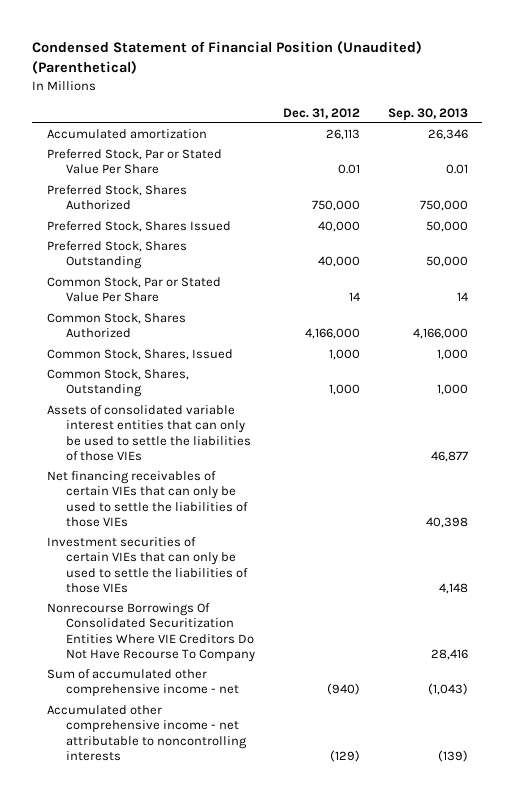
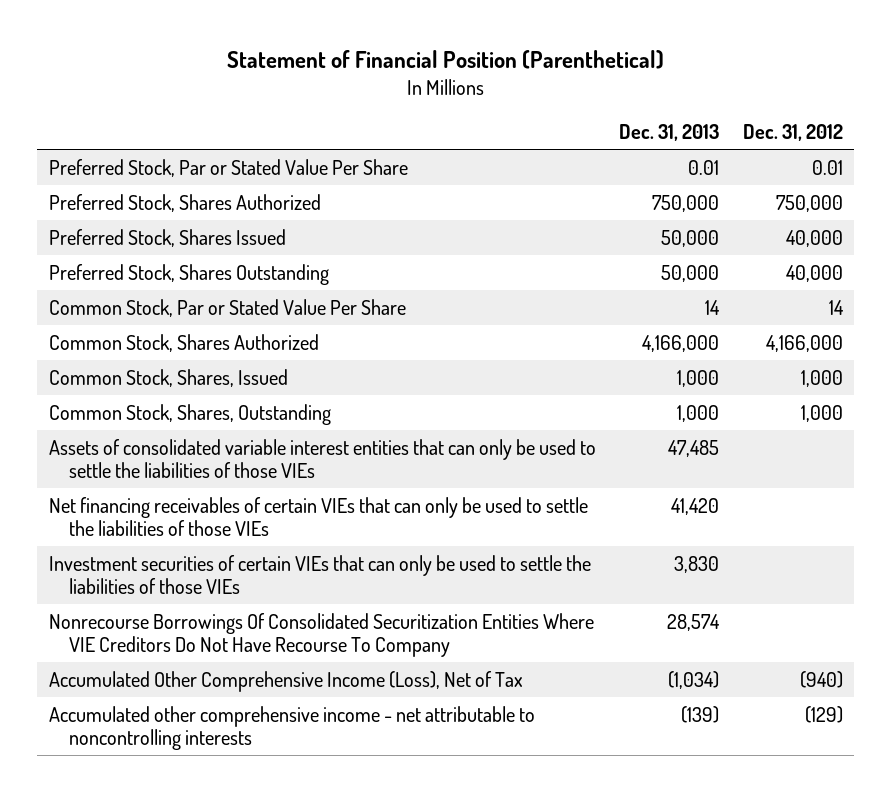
[32,41,423,75] Condensed Statement of Financial Position (Unaudited) (Parenthetical) -> [226,50,664,70] Statement of Financial Position (Parenthetical)
[388,107,469,121] Sep. 30, 2013 -> none
none -> [619,124,720,142] Dec. 31, 2013
[46,129,207,140] Accumulated amortization -> none
[46,669,239,698] Sum of accumulated other comprehensive income - net -> [49,670,524,692] Accumulated Other Comprehensive Income (Loss), Net of Tax

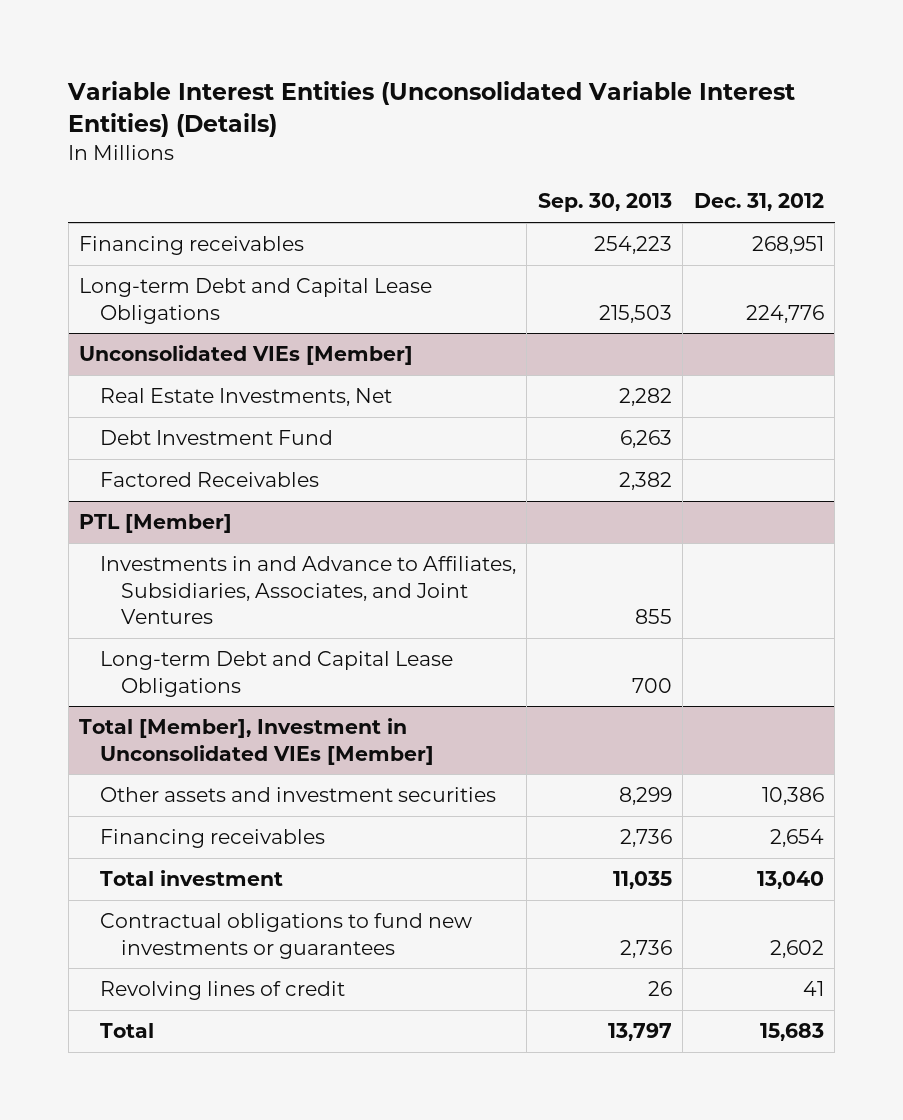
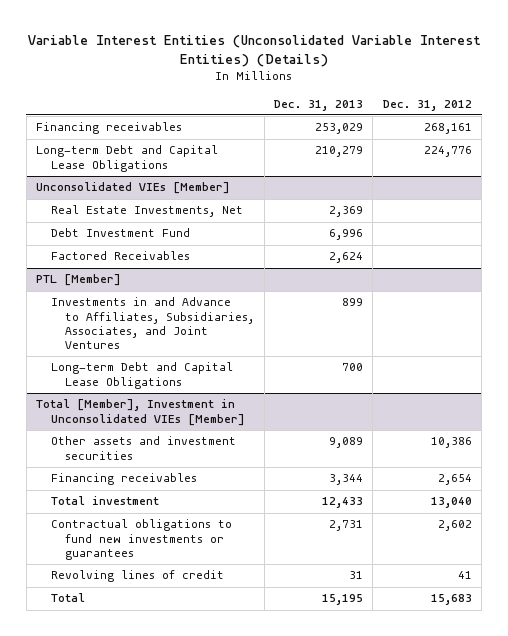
[537,193,672,213] Sep. 30, 2013 -> none
none -> [274,99,364,111] Dec. 31, 2013
[751,236,824,255] 268,951 -> [423,123,472,135] 268,161

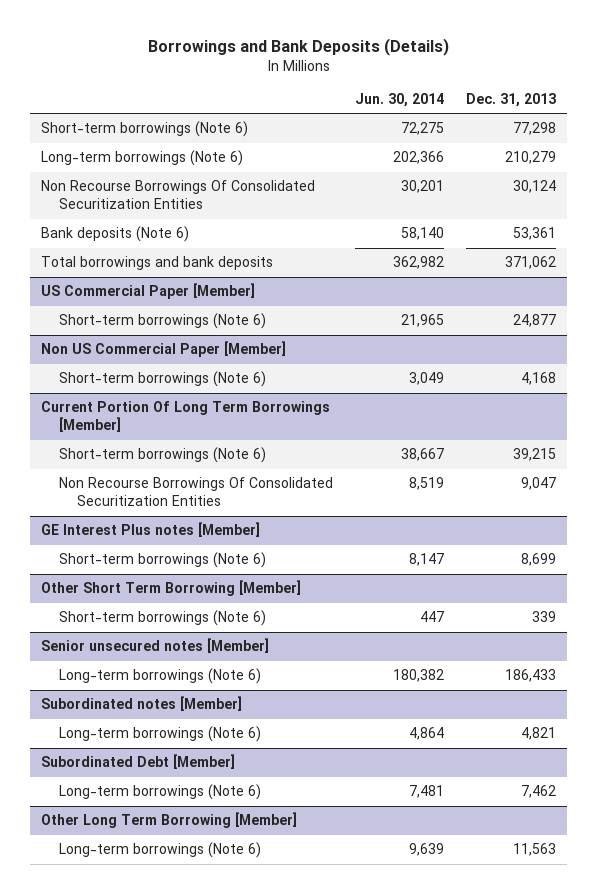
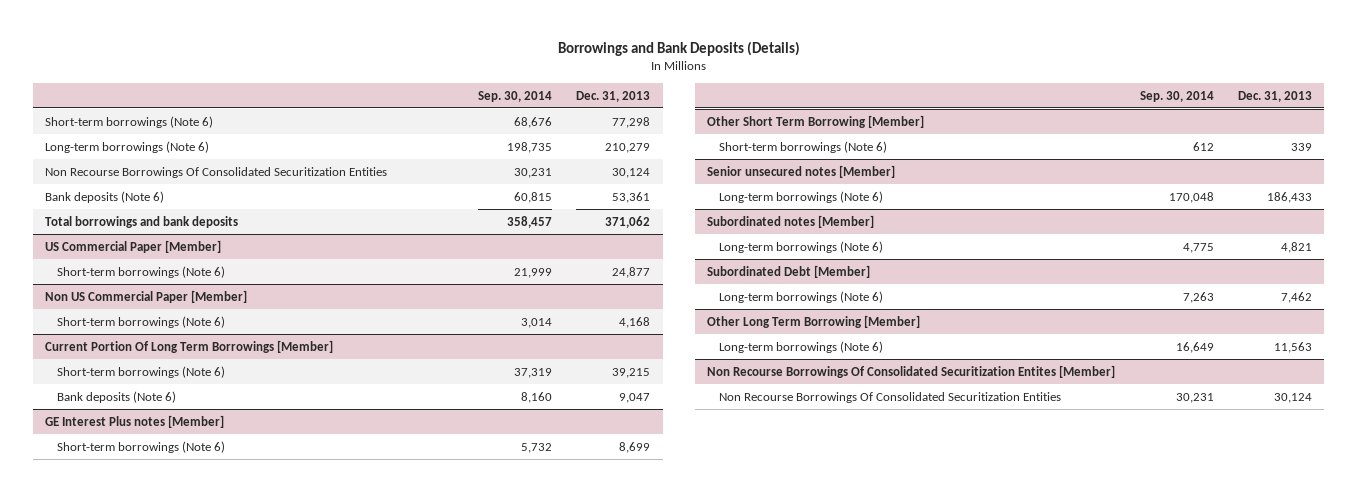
[355,93,445,108] Jun. 30, 2014 -> none
none -> [477,90,552,102] Sep. 30, 2014
[59,477,334,507] Non Recourse Borrowings Of Consolidated Securitization Entities -> [56,390,176,403] Bank deposits (Note 6)
none -> [707,364,1116,378] Non Recourse Borrowings Of Consolidated Securitization Entites [Member]
none -> [718,391,1061,403] Non Recourse Borrowings Of Consolidated Securitization Entities

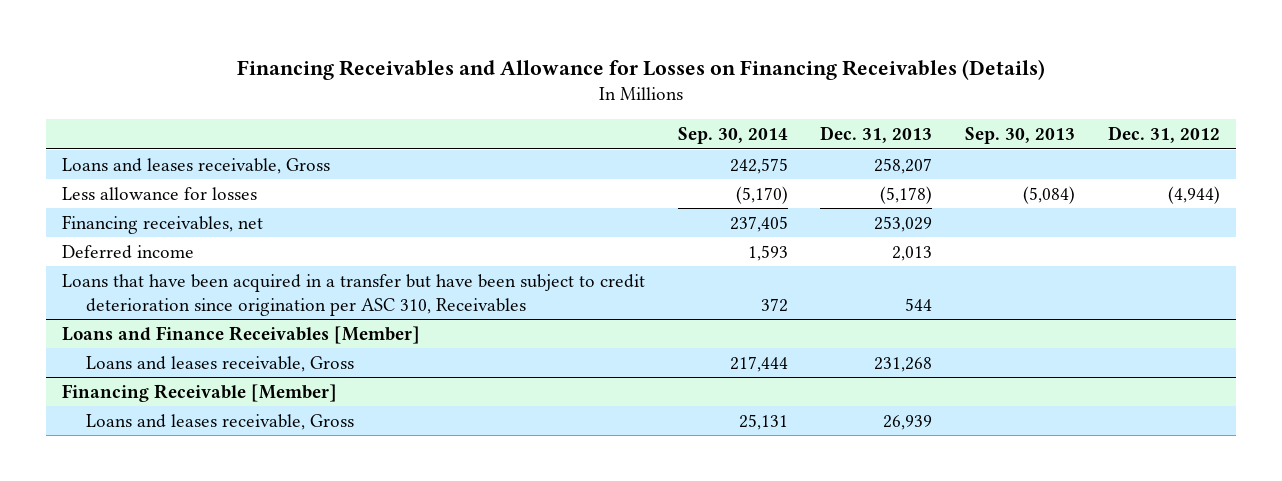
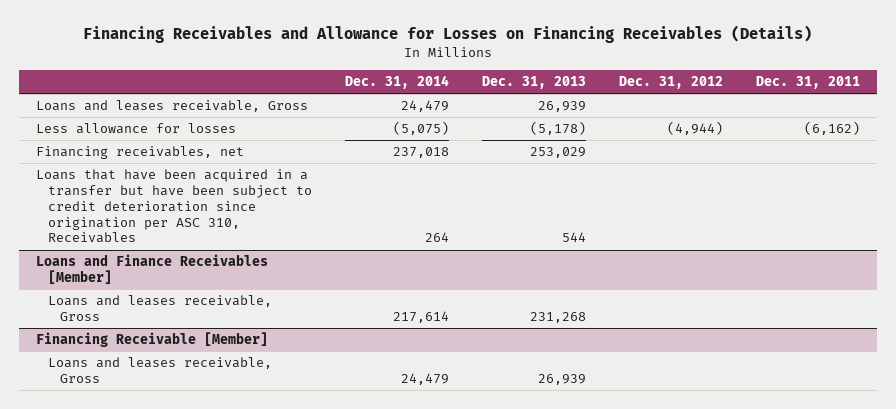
[677,126,788,144] Sep. 30, 2014 -> none
[965,126,1076,144] Sep. 30, 2013 -> none
none -> [344,74,449,89] Dec. 31, 2014
none -> [756,75,861,89] Dec. 31, 2011
[874,157,933,174] 258,207 -> [538,101,587,113] 26,939
[62,244,195,259] Deferred income -> none

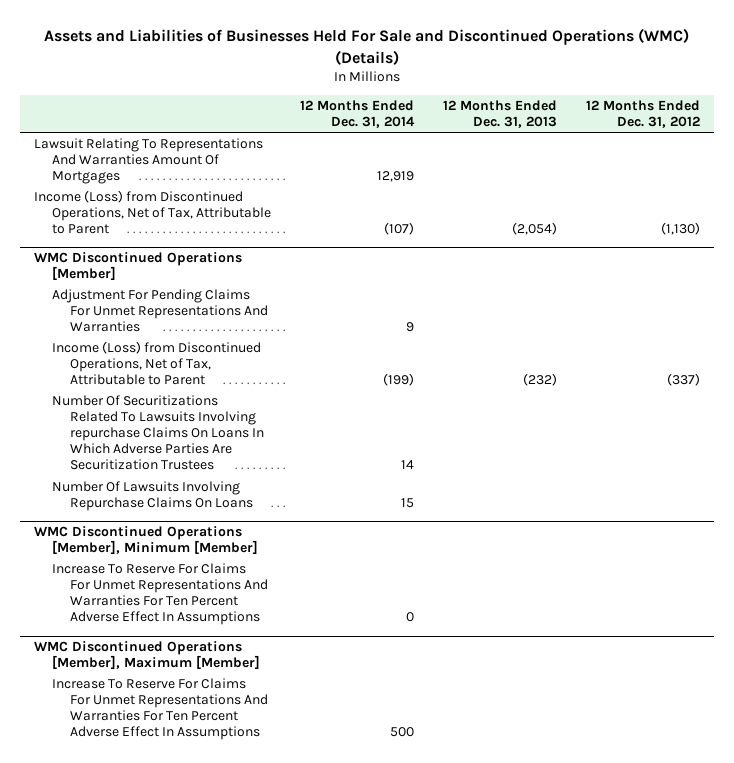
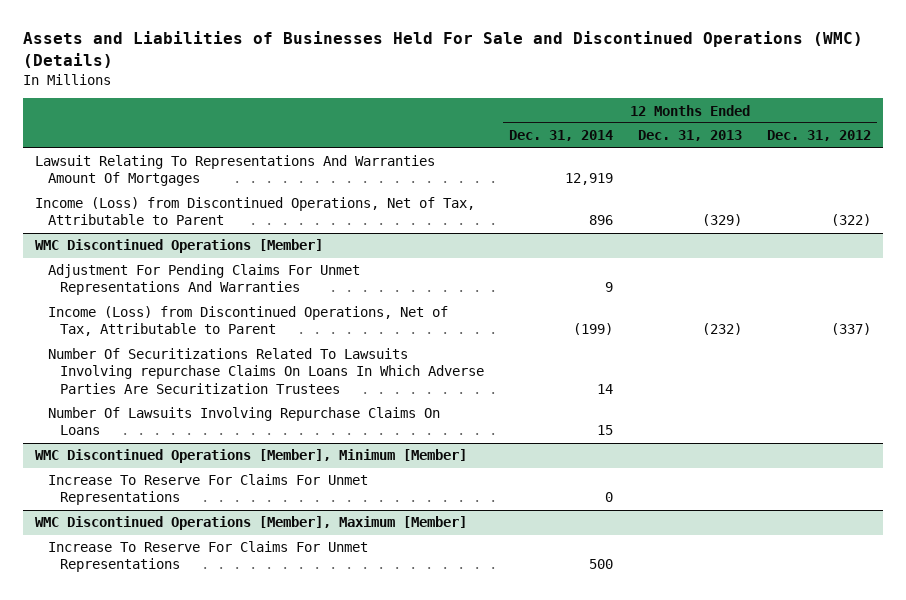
[384,222,415,236] (107) -> [589,215,614,226] 896
[511,222,557,236] (2,054) -> [701,214,742,227] (329)
[660,222,700,236] (1,130) -> [830,214,871,227] (322)
[52,562,269,626] Increase To Reserve For Claims For Unmet Representations And Warranties For Ten Percent Adverse Effect In Assumptions -> [47,474,368,506] Increase To Reserve For Claims For Unmet Representations
[52,677,269,741] Increase To Reserve For Claims For Unmet Representations And Warranties For Ten Percent Adverse Effect In Assumptions -> [47,541,368,573] Increase To Reserve For Claims For Unmet Representations

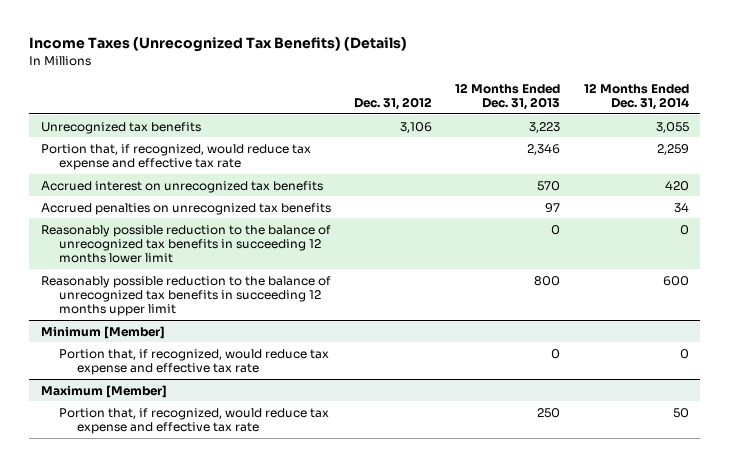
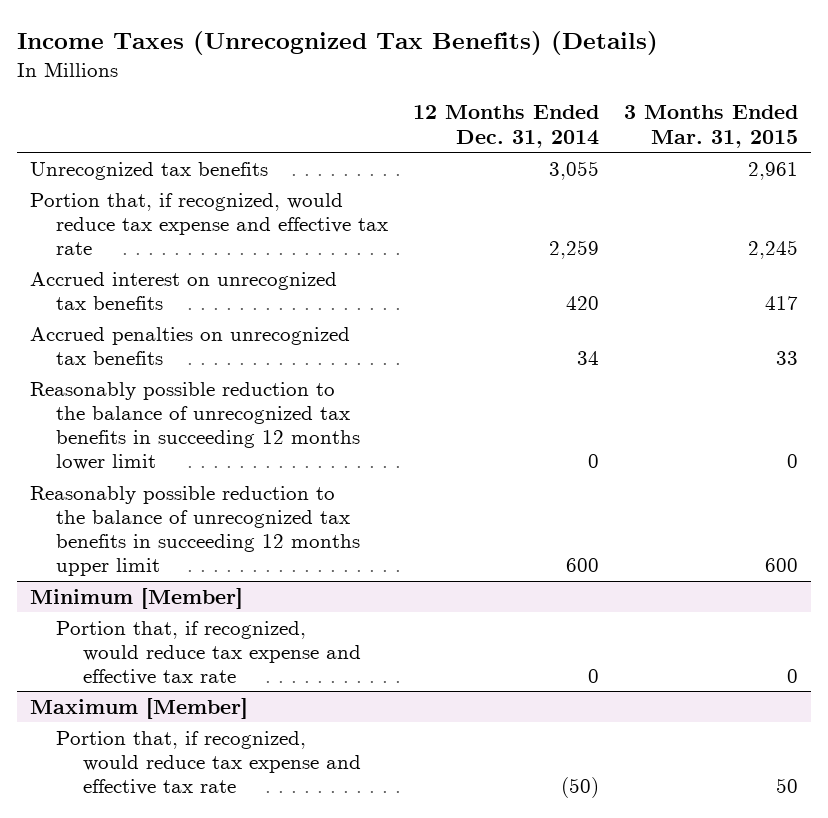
[354,97,433,111] Dec. 31, 2012 -> none
[455,82,561,111] 12 Months Ended Dec. 31, 2013 -> none
none -> [624,105,799,148] 3 Months Ended Mar. 31, 2015
[672,407,689,418] 50 -> [561,776,600,798] (50)

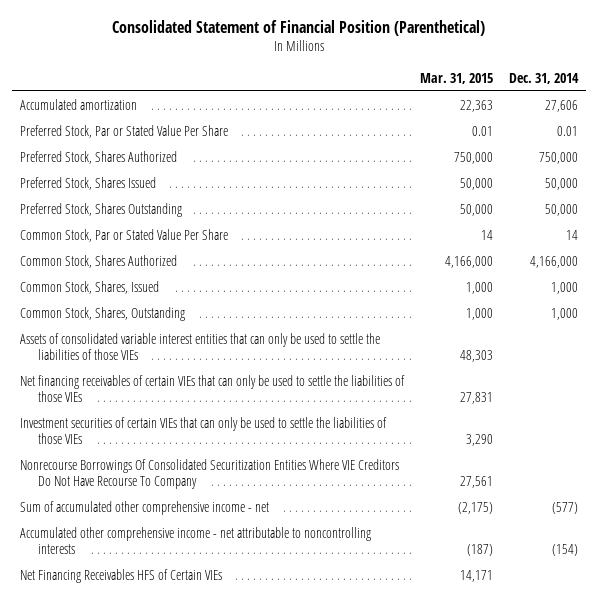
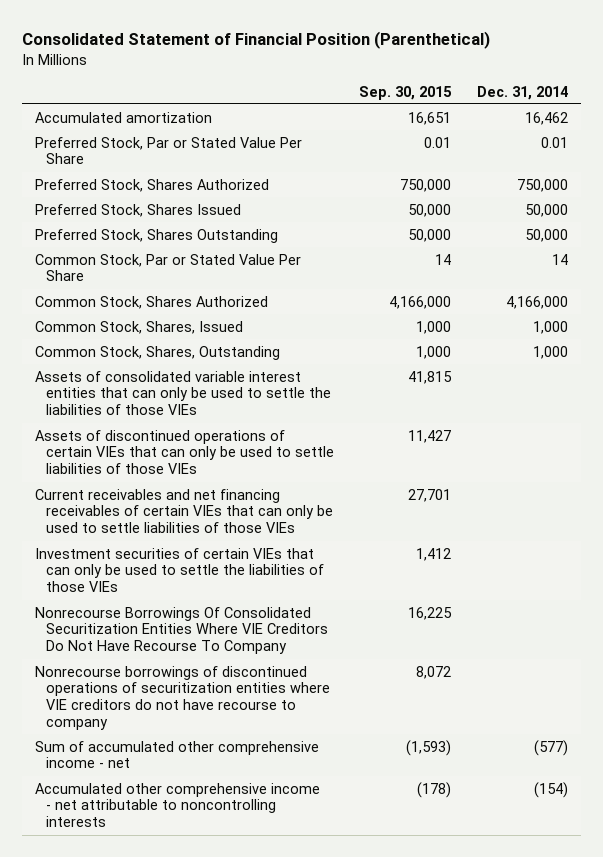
[419,72,493,84] Mar. 31, 2015 -> none
none -> [359,85,453,100] Sep. 30, 2015
[544,99,578,112] 27,606 -> [525,111,569,125] 16,462
none -> [35,429,334,475] Assets of discontinued operations of certain VIEs that can only be used to settle liabilities of those VIEs
[19,374,405,403] Net financing receivables of certain VIEs that can only be used to settle the liabilities of those VIEs -> [35,488,333,534] Current receivables and net financing receivables of certain VIEs that can only be used to settle liabilities of those VIEs
none -> [35,665,330,731] Nonrecourse borrowings of discontinued operations of securitization entities where VIE creditors do not have recourse to company
[19,568,222,583] Net Financing Receivables HFS of Certain VIEs -> none

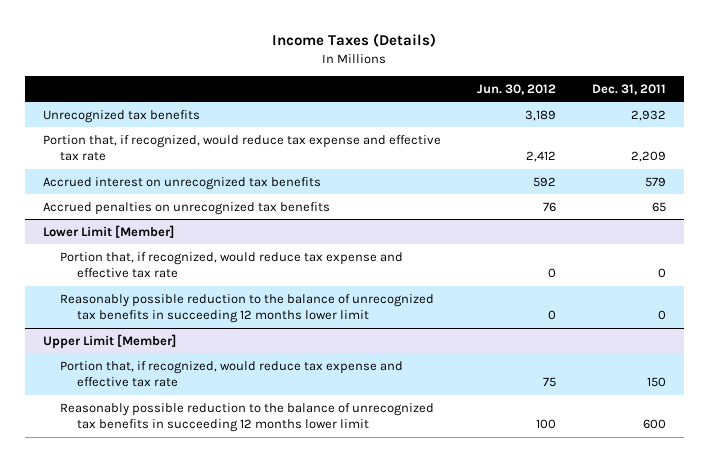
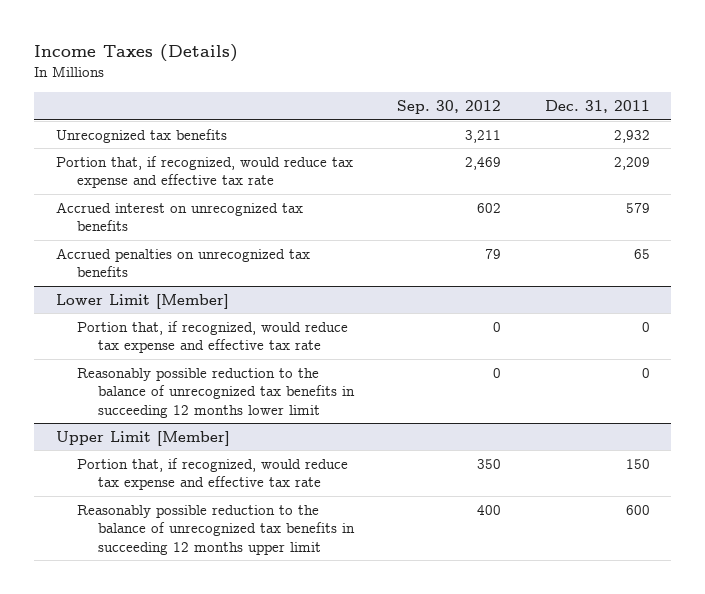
[476,83,556,95] Jun. 30, 2012 -> none
none -> [397,100,502,115] Sep. 30, 2012
[60,402,435,433] Reasonably possible reduction to the balance of unrecognized tax benefits in succeeding 12 months lower limit -> [76,504,355,555] Reasonably possible reduction to the balance of unrecognized tax benefits in succeeding 12 months upper limit

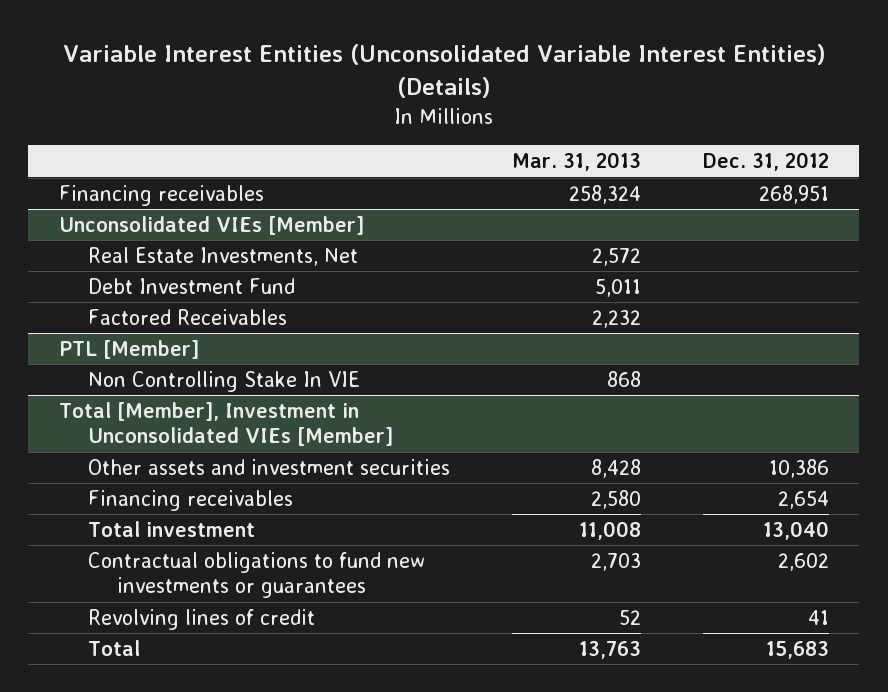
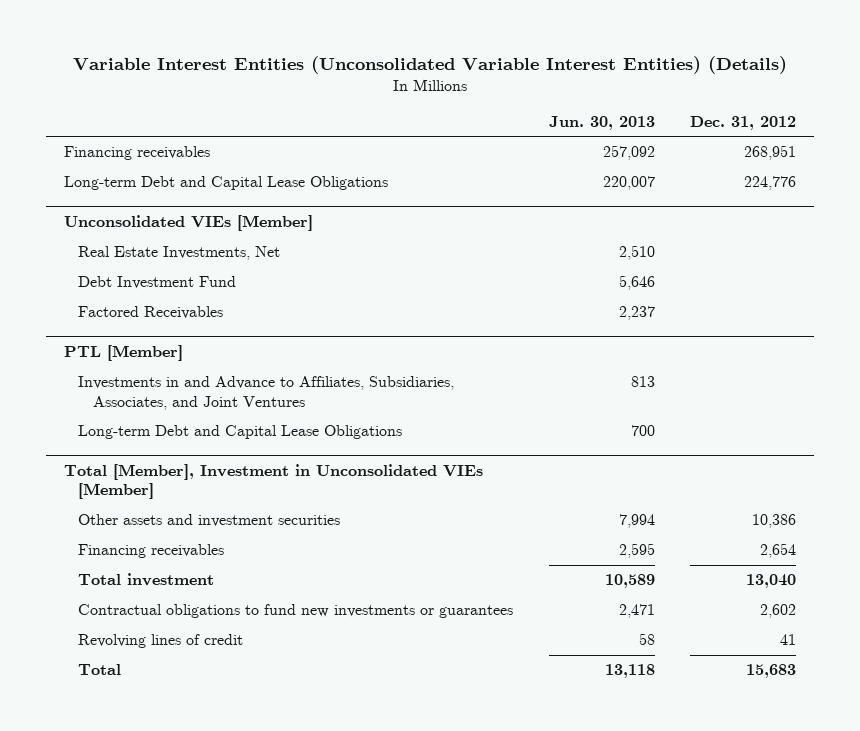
[511,152,641,172] Mar. 31, 2013 -> none
none -> [548,115,655,130] Jun. 30, 2013
none -> [64,176,389,191] Long-term Debt and Capital Lease Obligations
[88,370,361,392] Non Controlling Stake In VIE -> none
none -> [78,376,455,410] Investments in and Advance to Affiliates, Subsidiaries, Associates, and Joint Ventures
none -> [78,425,403,440] Long-term Debt and Capital Lease Obligations

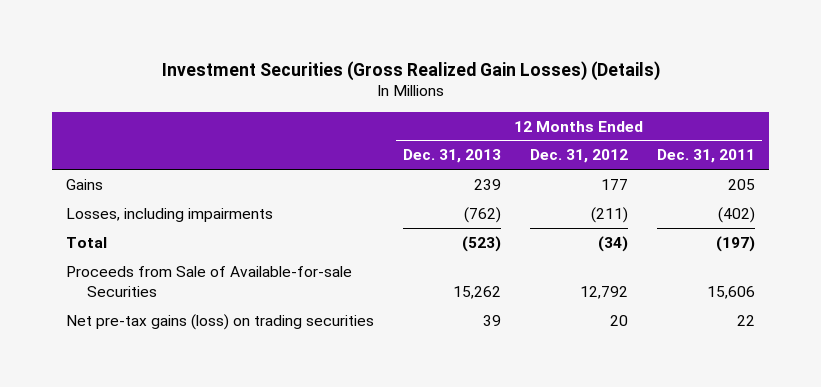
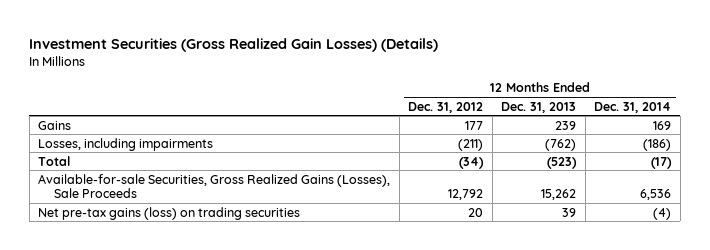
[656,149,755,164] Dec. 31, 2011 -> none
none -> [594,101,672,113] Dec. 31, 2014
[66,265,353,297] Proceeds from Sale of Available-for-sale Securities -> [38,173,391,199] Available-for-sale Securities, Gross Realized Gains (Losses), Sale Proceeds

